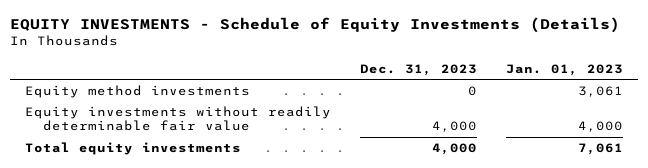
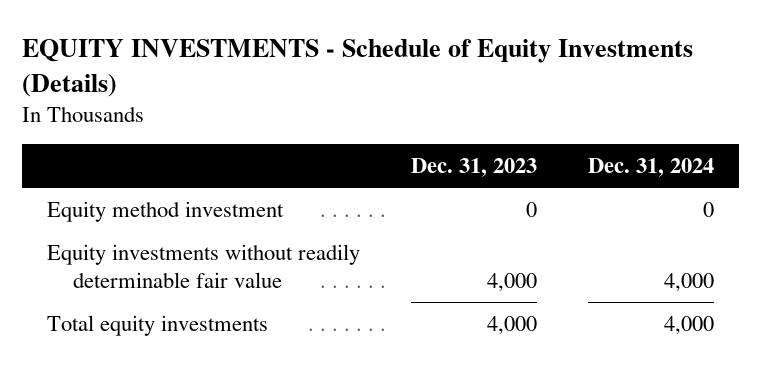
[506,63,624,76] Jan. 01, 2023 -> none
none -> [587,158,714,178] Dec. 31, 2024
[24,84,250,98] Equity method investments -> [47,200,285,222] Equity method investment

